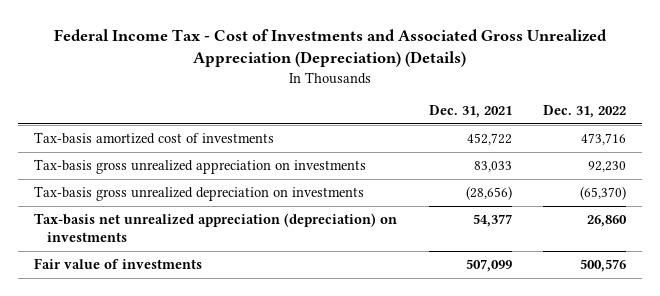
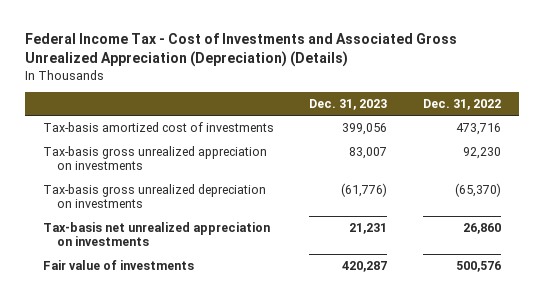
[428,105,512,119] Dec. 31, 2021 -> none
none -> [309,99,388,111] Dec. 31, 2023
[34,213,398,243] Tax-basis net unrealized appreciation (depreciation) on investments -> [42,222,270,247] Tax-basis net unrealized appreciation on investments

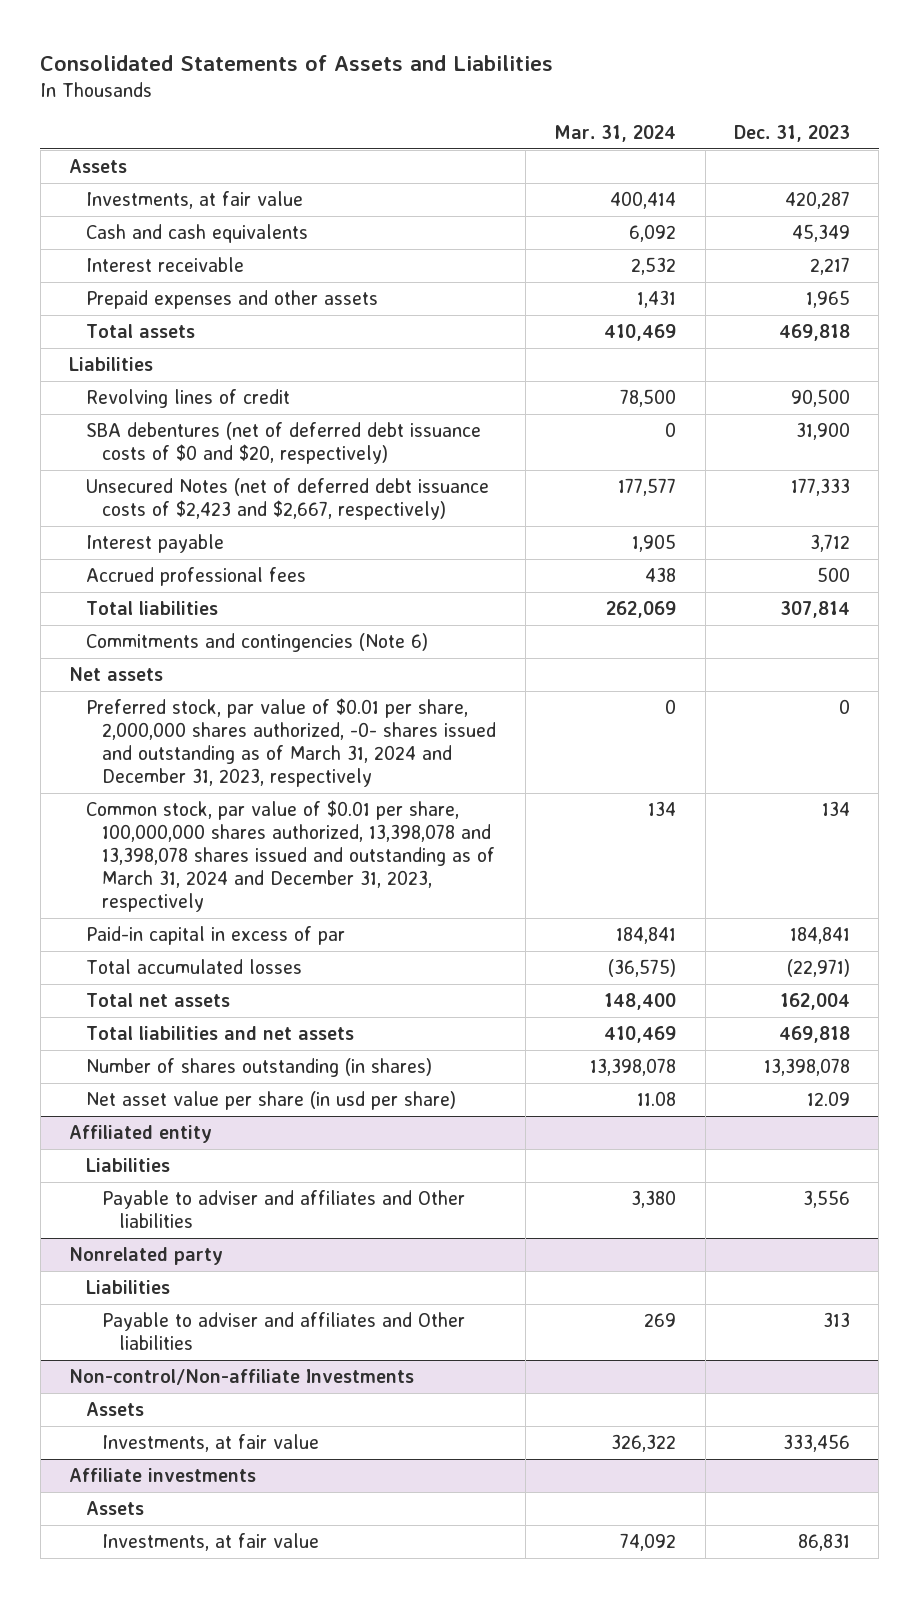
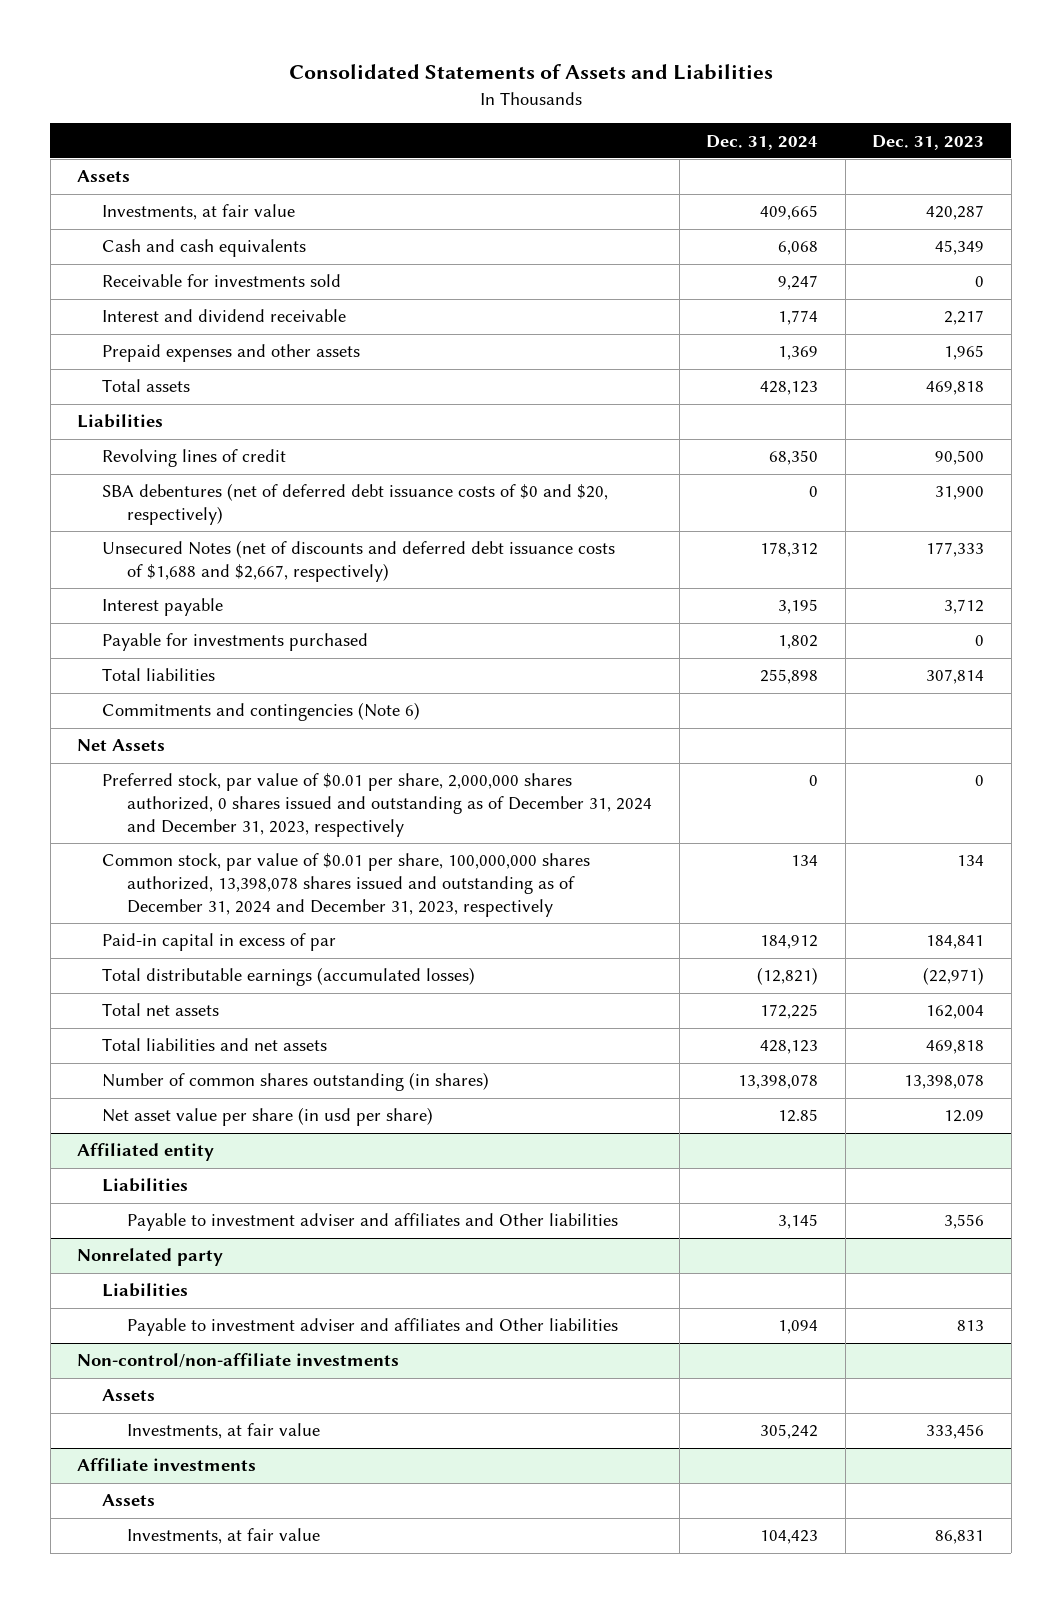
[554,125,677,143] Mar. 31, 2024 -> none
none -> [706,134,819,150] Dec. 31, 2024
none -> [102,274,342,288] Receivable for investments sold
[85,256,244,272] Interest receivable -> [102,309,347,323] Interest and dividend receivable
[85,477,489,521] Unsecured Notes (net of deferred debt issuance costs of $2,423 and $2,667, respectively) -> [102,540,616,583] Unsecured Notes (net of discounts and deferred debt issuance costs of $1,688 and $2,667, respectively)
[85,566,306,586] Accrued professional fees -> none
none -> [102,633,369,652] Payable for investments purchased
[69,666,164,681] Net assets -> [77,739,166,752] Net Assets
[85,697,497,788] Preferred stock, par value of $0.01 per share, 2,000,000 shares authorized, -0- shares issued and outstanding as of March 31, 2024 and December 31, 2023, respectively -> [102,773,653,838] Preferred stock, par value of $0.01 per share, 2,000,000 shares authorized, 0 shares issued and outstanding as of December 31, 2024 and December 31, 2023, respectively
[85,799,496,913] Common stock, par value of $0.01 per share, 100,000,000 shares authorized, 13,398,078 and 13,398,078 shares issued and outstanding as of March 31, 2024 and December 31, 2023, respectively -> [102,853,591,918] Common stock, par value of $0.01 per share, 100,000,000 shares authorized, 13,398,078 shares issued and outstanding as of December 31, 2024 and December 31, 2023, respectively
[85,958,302,974] Total accumulated losses -> [102,967,476,987] Total distributable earnings (accumulated losses)
[85,1057,432,1077] Number of shares outstanding (in shares) -> [102,1072,490,1092] Number of common shares outstanding (in shares)
[102,1189,466,1229] Payable to adviser and affiliates and Other liabilities -> [127,1213,619,1232] Payable to investment adviser and affiliates and Other liabilities
[102,1311,466,1351] Payable to adviser and affiliates and Other liabilities -> [127,1318,619,1337] Payable to investment adviser and affiliates and Other liabilities
[822,1311,850,1327] 313 -> [957,1320,985,1332] 813
[69,1368,415,1385] Non-control/Non-affiliate Investments -> [77,1353,400,1369] Non-control/non-affiliate investments

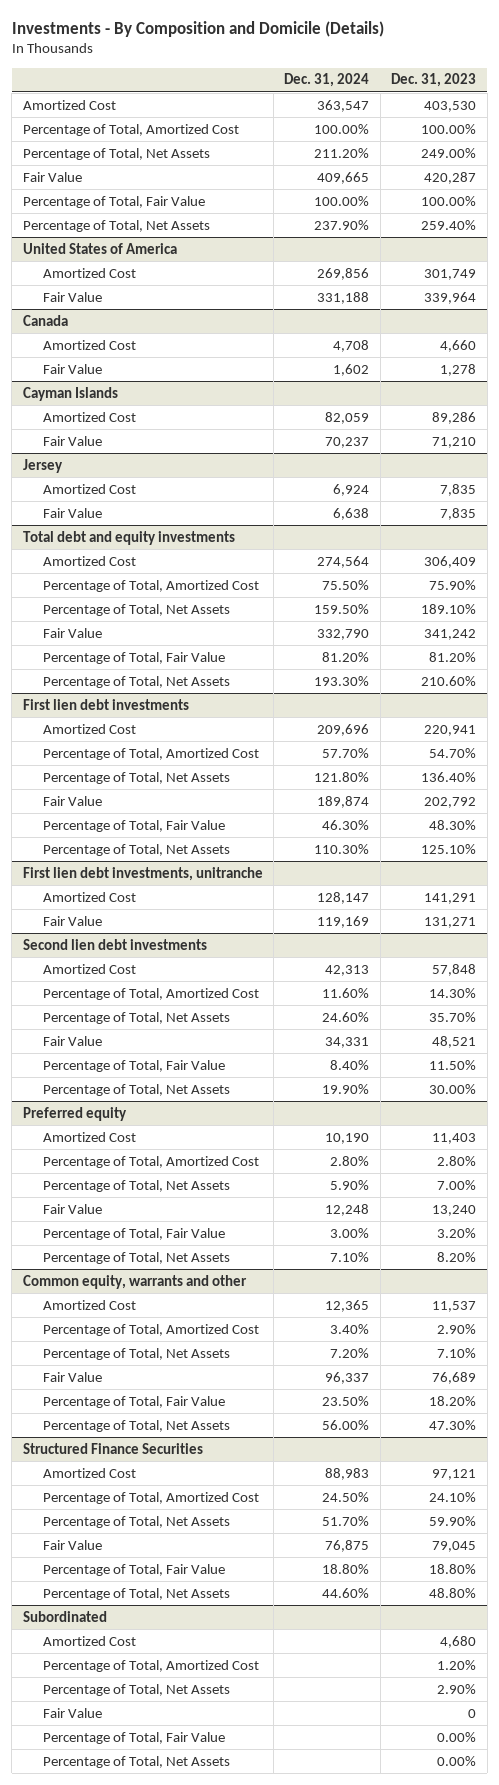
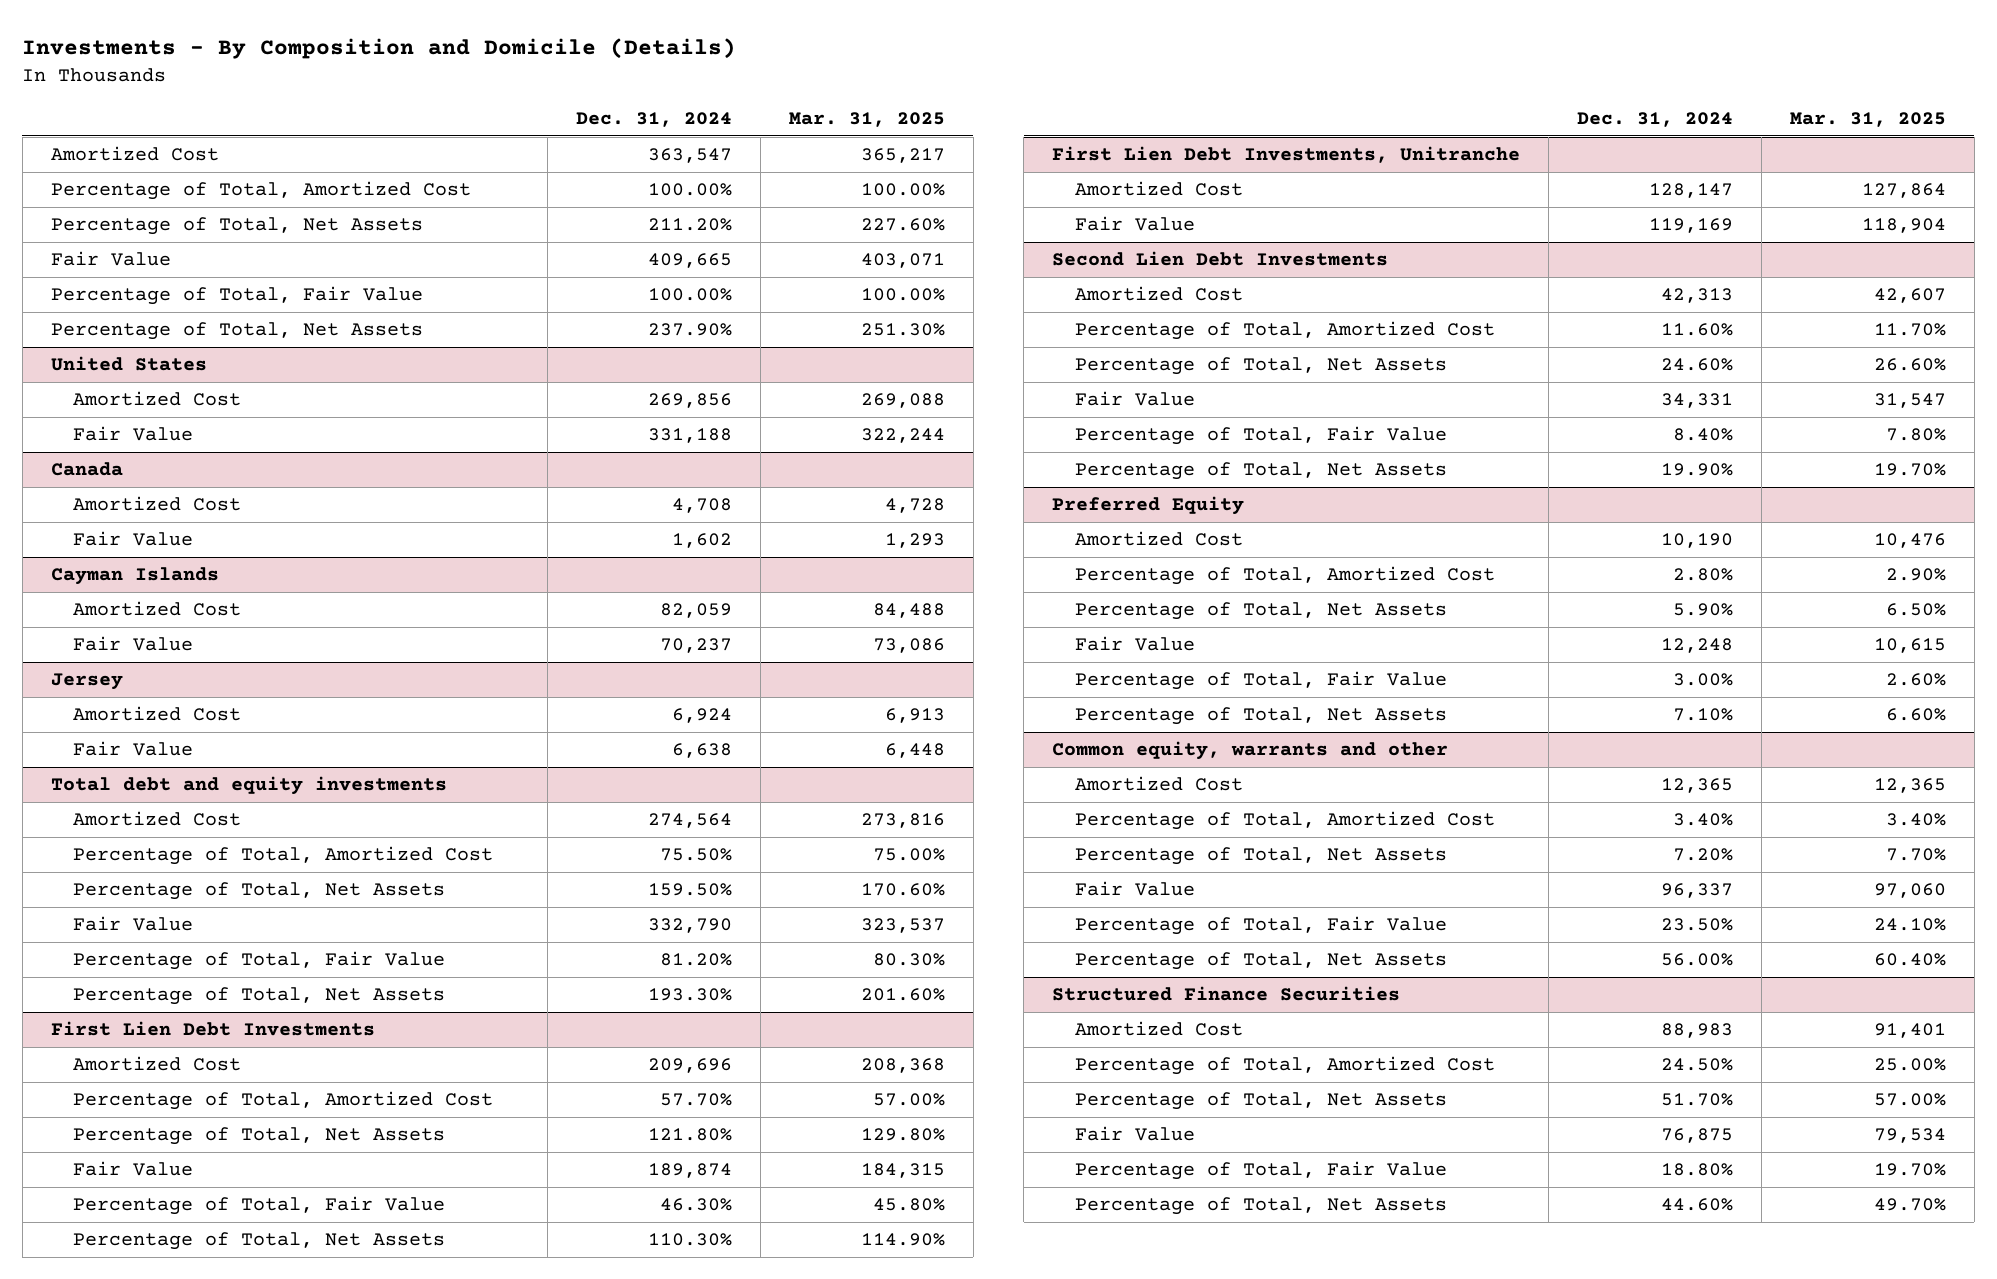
[391,73,477,88] Dec. 31, 2023 -> none
none -> [788,112,945,128] Mar. 31, 2025
[22,242,177,254] United States of America -> [50,356,207,372] United States
[22,698,189,710] First lien debt investments -> [50,1021,375,1037] First Lien Debt Investments
[22,866,263,881] First lien debt investments, unitranche -> [1052,146,1521,164] First Lien Debt Investments, Unitranche
[22,938,207,950] Second lien debt investments -> [1052,251,1389,267] Second Lien Debt Investments
[22,1106,127,1121] Preferred equity -> [1052,496,1245,516] Preferred Equity
[22,1610,107,1622] Subordinated -> none
[42,1635,136,1646] Amortized Cost -> none
[42,1659,259,1672] Percentage of Total, Amortized Cost -> none
[42,1683,230,1696] Percentage of Total, Net Assets -> none
[42,1707,102,1718] Fair Value -> none
[42,1731,225,1744] Percentage of Total, Fair Value -> none
[42,1755,230,1768] Percentage of Total, Net Assets -> none

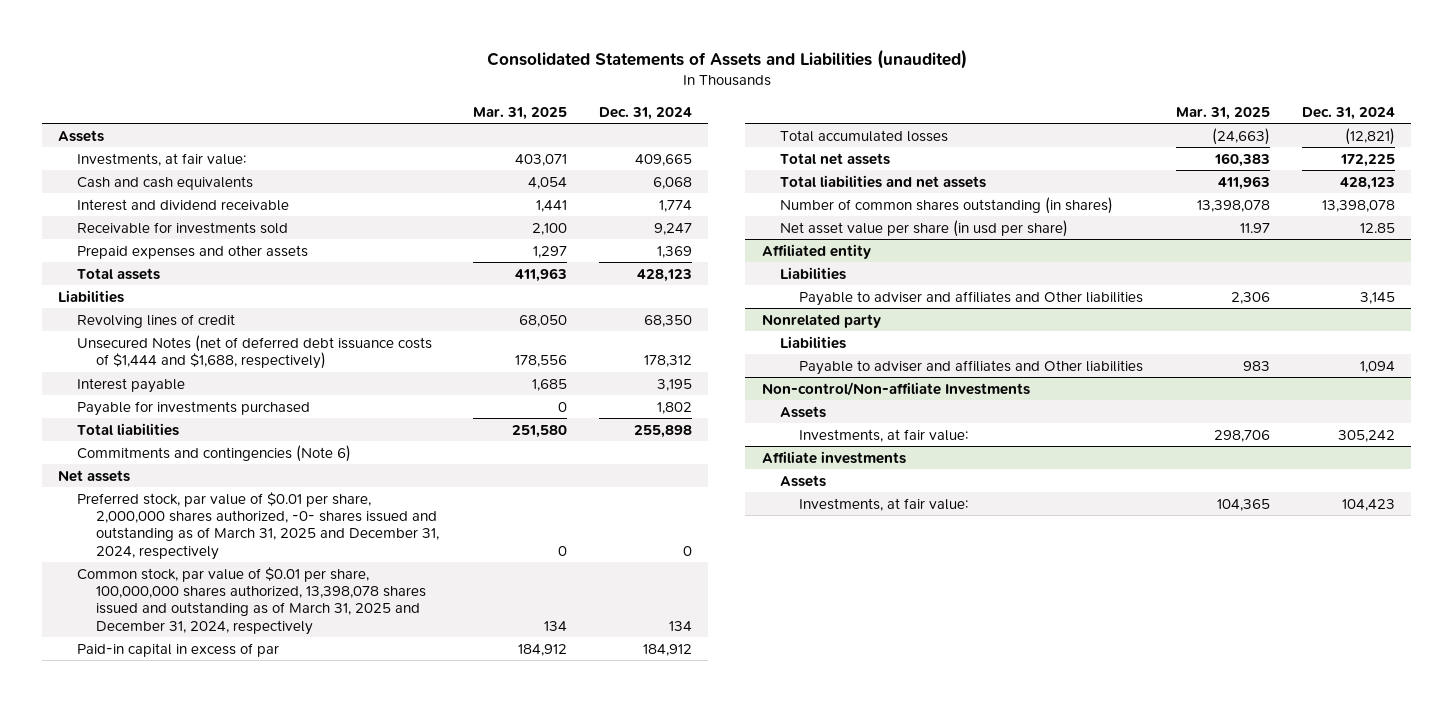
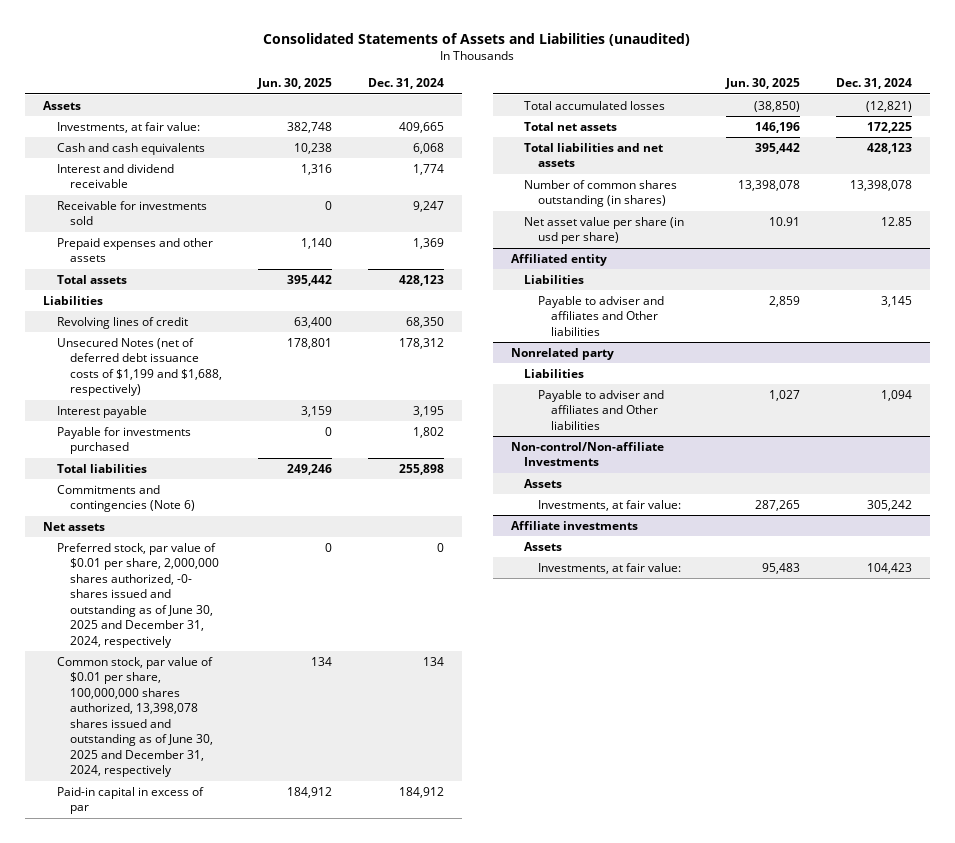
[472,106,567,120] Mar. 31, 2025 -> none
none -> [257,78,333,90] Jun. 30, 2025
[77,334,433,370] Unsecured Notes (net of deferred debt issuance costs of $1,444 and $1,688, respectively) -> [56,337,223,397] Unsecured Notes (net of deferred debt issuance costs of $1,199 and $1,688, respectively)
[77,491,440,560] Preferred stock, par value of $0.01 per share, 2,000,000 shares authorized, -0- shares issued and outstanding as of March 31, 2025 and December 31, 2024, respectively -> [56,542,220,648] Preferred stock, par value of $0.01 per share, 2,000,000 shares authorized, -0- shares issued and outstanding as of June 30, 2025 and December 31, 2024, respectively
[77,566,427,635] Common stock, par value of $0.01 per share, 100,000,000 shares authorized, 13,398,078 shares issued and outstanding as of March 31, 2025 and December 31, 2024, respectively -> [56,656,214,778] Common stock, par value of $0.01 per share, 100,000,000 shares authorized, 13,398,078 shares issued and outstanding as of June 30, 2025 and December 31, 2024, respectively

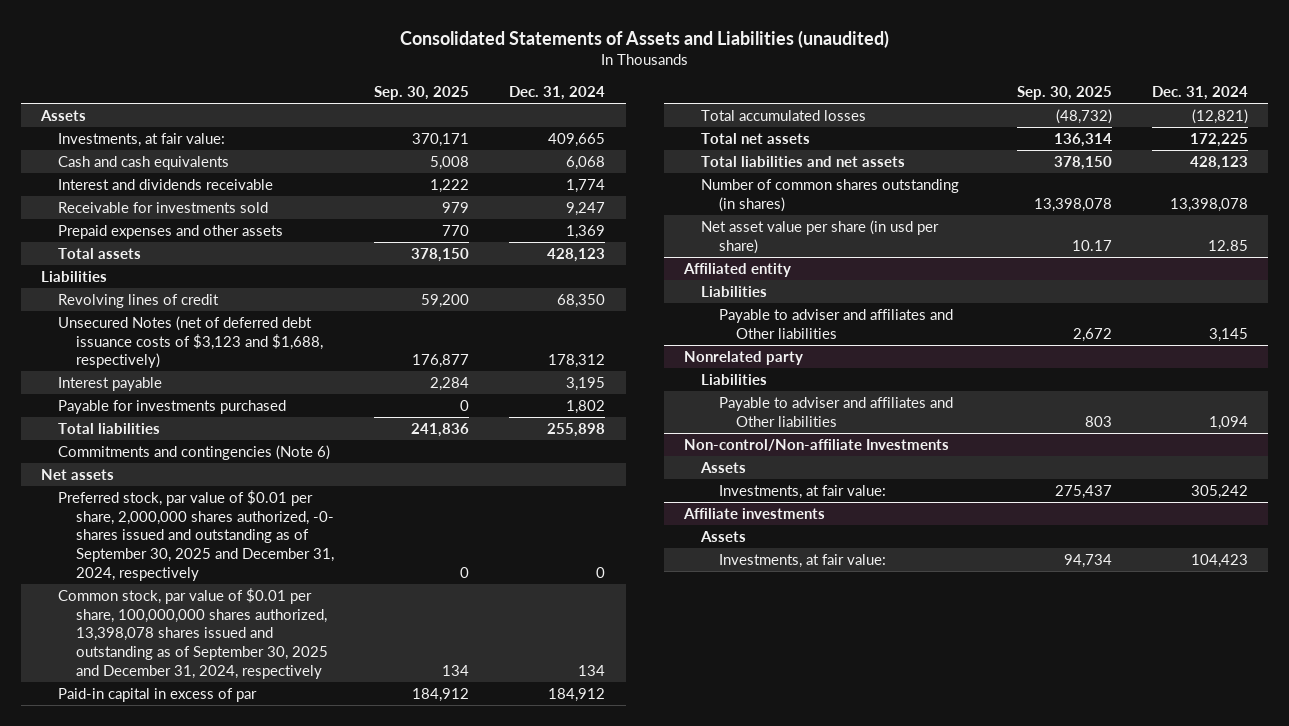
[257,78,333,90] Jun. 30, 2025 -> none
none -> [374,86,470,101] Sep. 30, 2025
[56,163,174,189] Interest and dividend receivable -> [58,179,274,191] Interest and dividends receivable
[56,337,223,397] Unsecured Notes (net of deferred debt issuance costs of $1,199 and $1,688, respectively) -> [58,316,323,369] Unsecured Notes (net of deferred debt issuance costs of $3,123 and $1,688, respectively)
[56,542,220,648] Preferred stock, par value of $0.01 per share, 2,000,000 shares authorized, -0- shares issued and outstanding as of June 30, 2025 and December 31, 2024, respectively -> [58,490,334,581] Preferred stock, par value of $0.01 per share, 2,000,000 shares authorized, -0- shares issued and outstanding as of September 30, 2025 and December 31, 2024, respectively
[56,656,214,778] Common stock, par value of $0.01 per share, 100,000,000 shares authorized, 13,398,078 shares issued and outstanding as of June 30, 2025 and December 31, 2024, respectively -> [58,588,328,679] Common stock, par value of $0.01 per share, 100,000,000 shares authorized, 13,398,078 shares issued and outstanding as of September 30, 2025 and December 31, 2024, respectively

